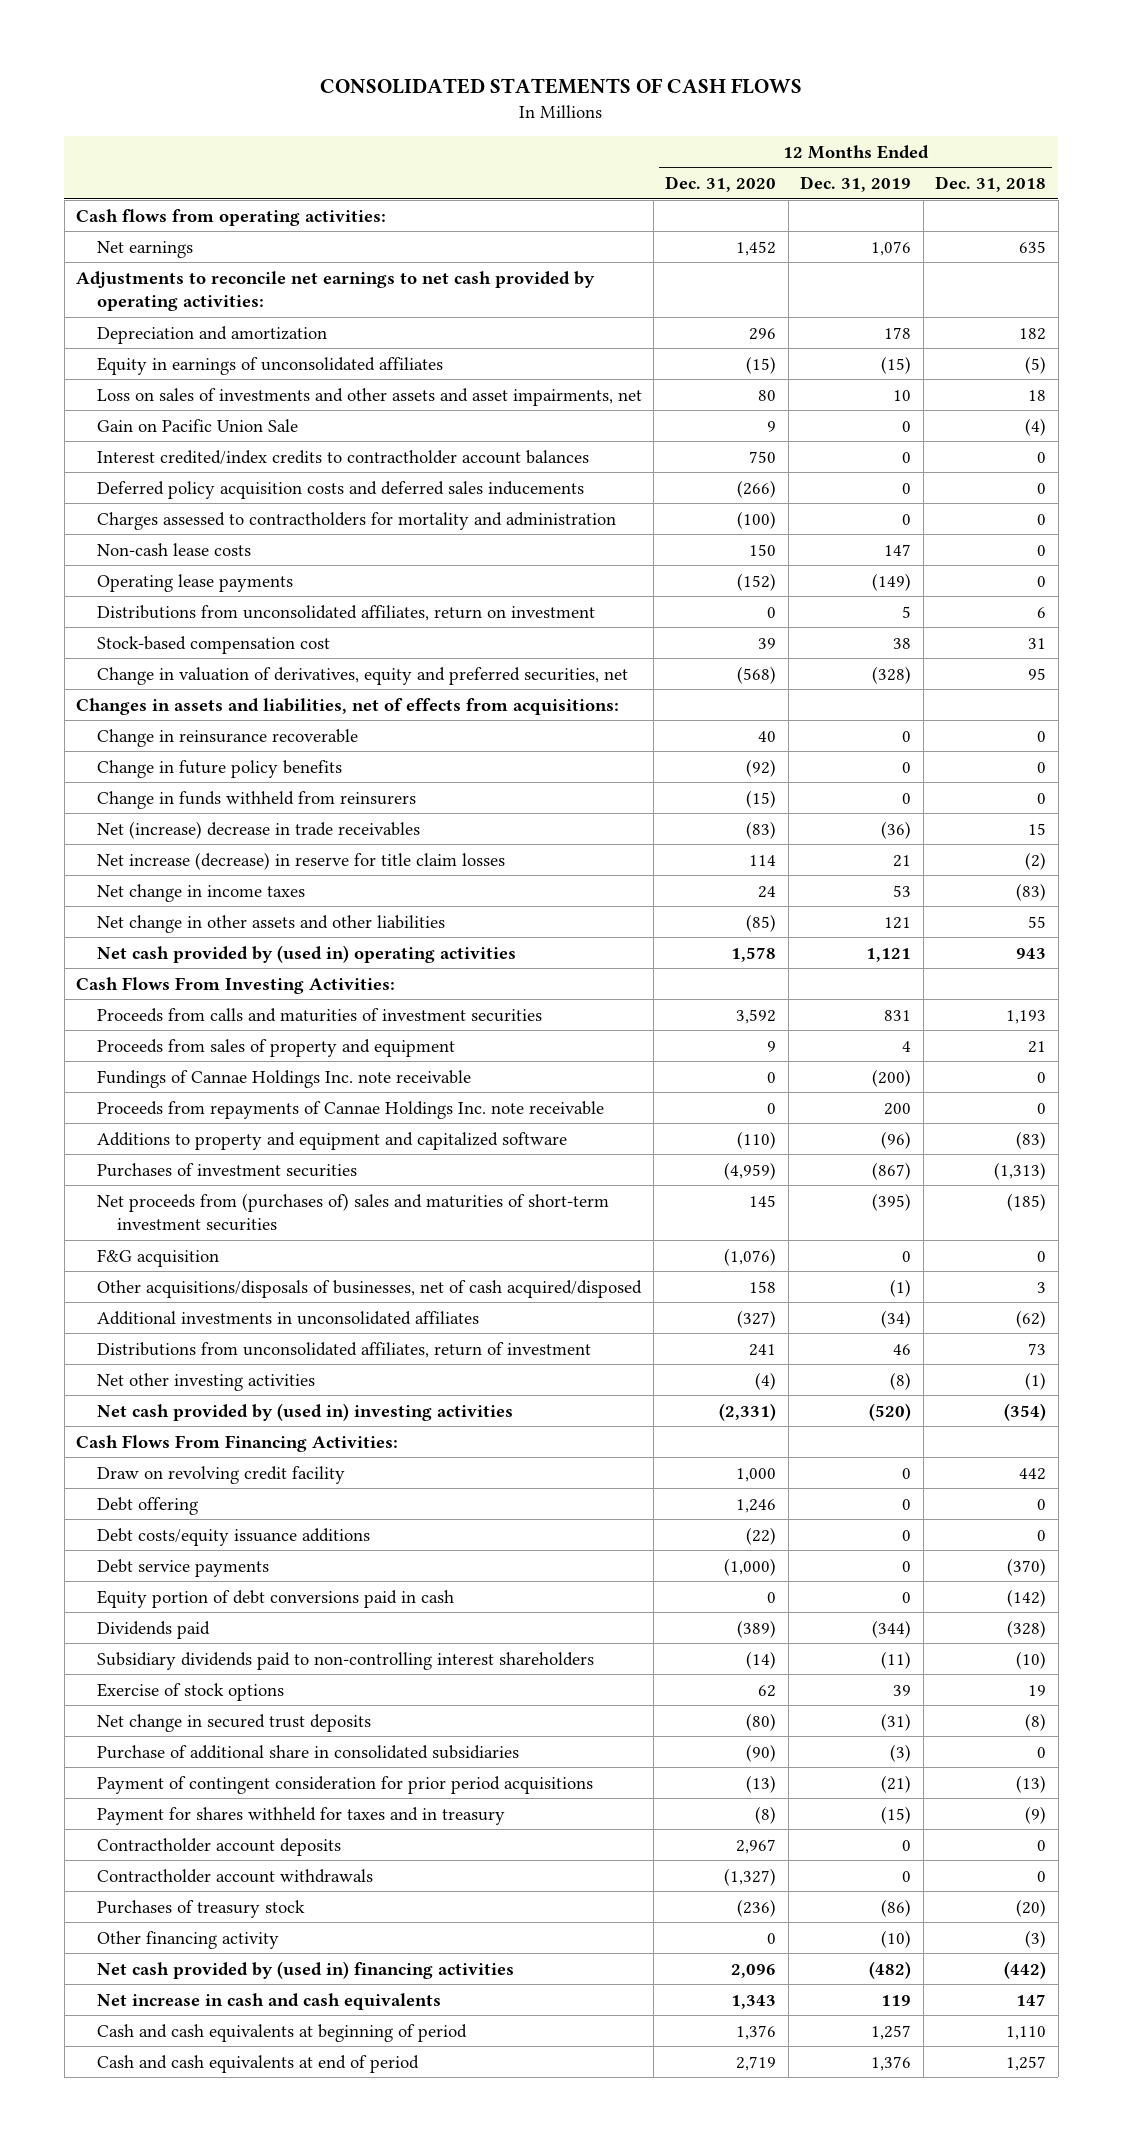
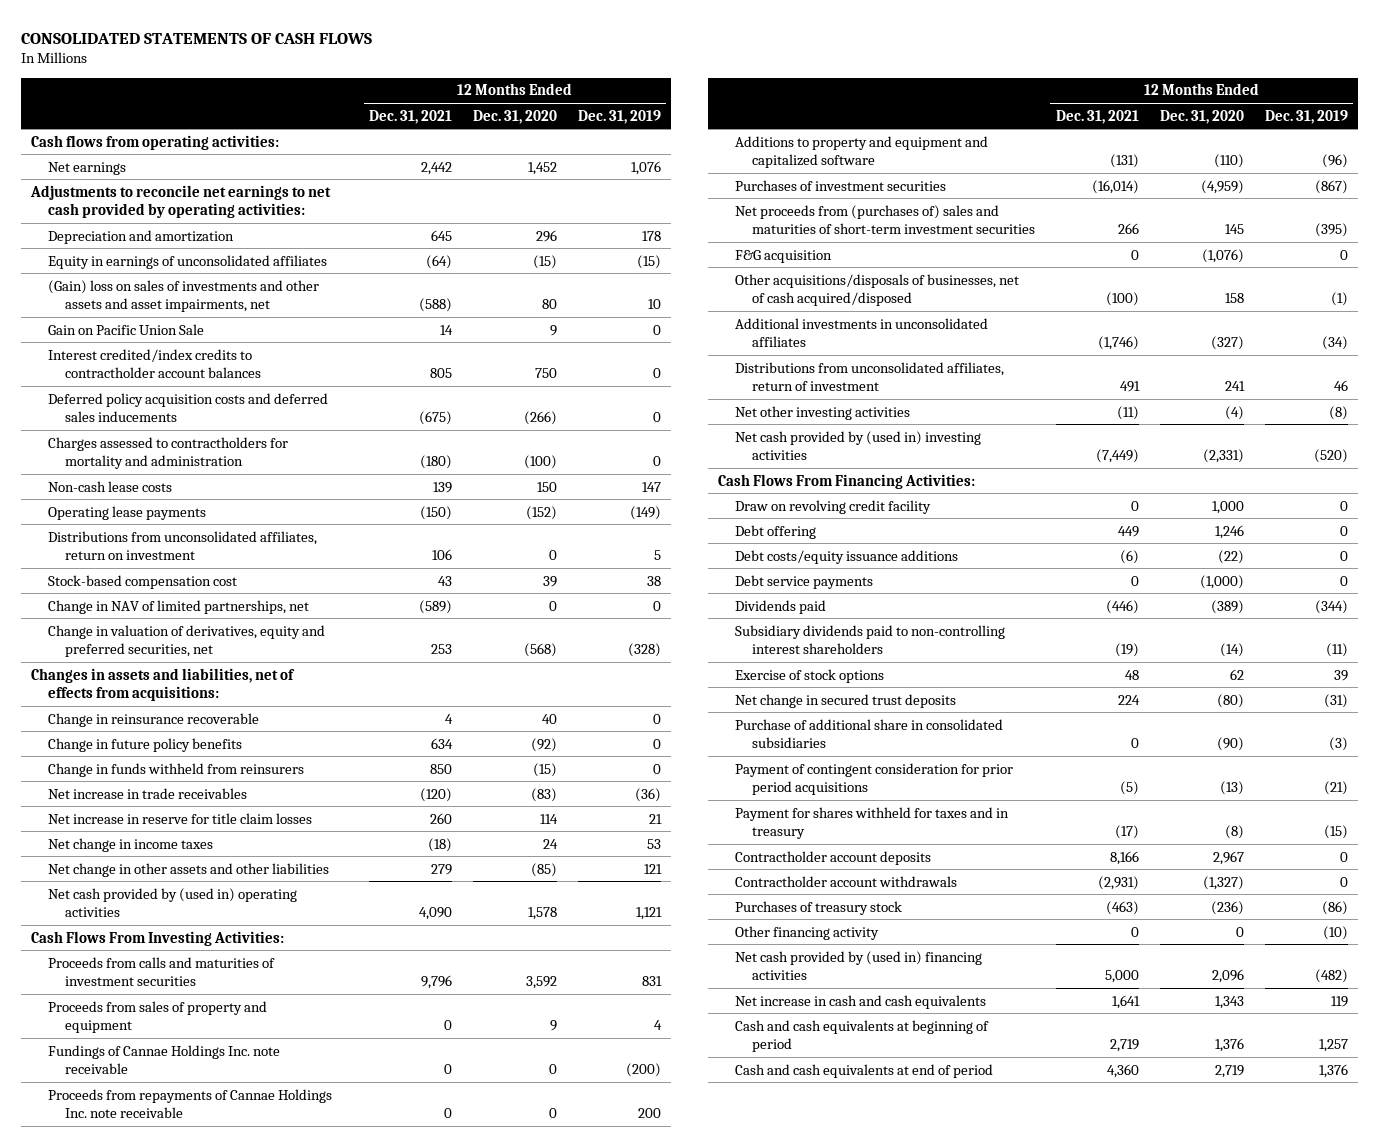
[935,175,1047,192] Dec. 31, 2018 -> none
none -> [368,109,452,124] Dec. 31, 2021
[96,387,642,406] Loss on sales of investments and other assets and asset impairments, net -> [48,279,320,312] (Gain) loss on sales of investments and other assets and asset impairments, net
none -> [48,599,310,614] Change in NAV of limited partnerships, net
[96,820,420,839] Net (increase) decrease in trade receivables -> [48,787,248,799] Net increase in trade receivables
[96,851,505,870] Net increase (decrease) in reserve for title claim losses -> [48,812,313,824] Net increase in reserve for title claim losses
[96,1589,454,1608] Equity portion of debt conversions paid in cash -> none

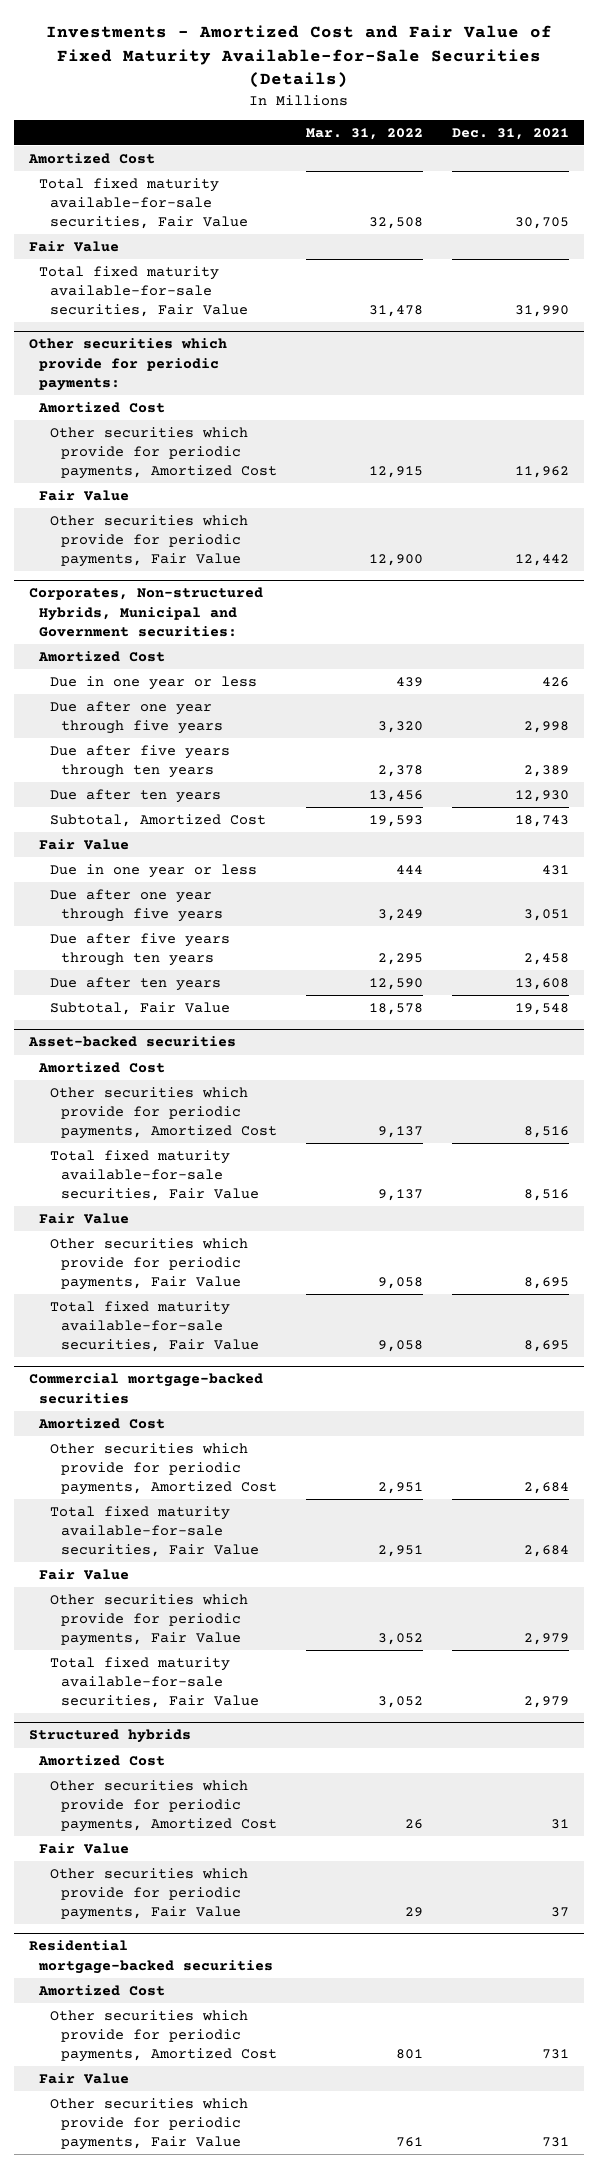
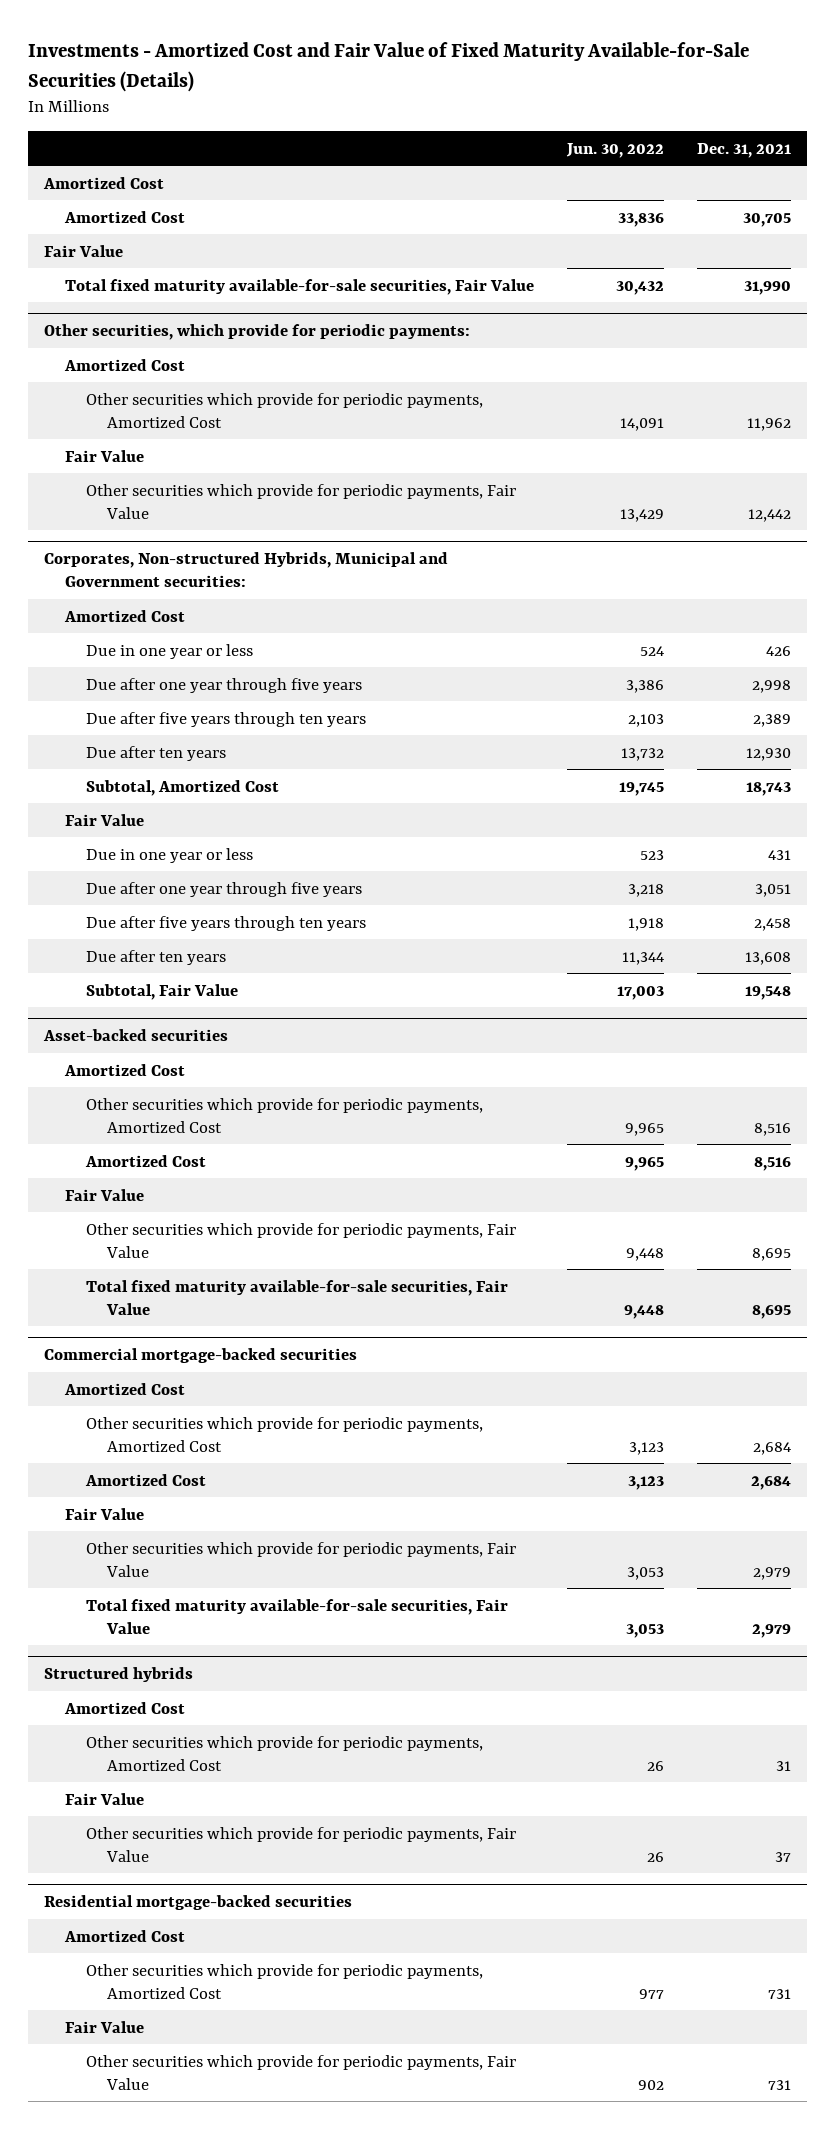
[306,127,424,140] Mar. 31, 2022 -> none
none -> [566,142,665,158] Jun. 30, 2022
[39,177,249,230] Total fixed maturity available-for-sale securities, Fair Value -> [64,210,186,223] Amortized Cost
[28,338,227,391] Other securities which provide for periodic payments: -> [44,324,471,341] Other securities, which provide for periodic payments:
[50,1149,259,1202] Total fixed maturity available-for-sale securities, Fair Value -> [85,1154,207,1167] Amortized Cost
[50,1505,259,1558] Total fixed maturity available-for-sale securities, Fair Value -> [85,1473,207,1486] Amortized Cost

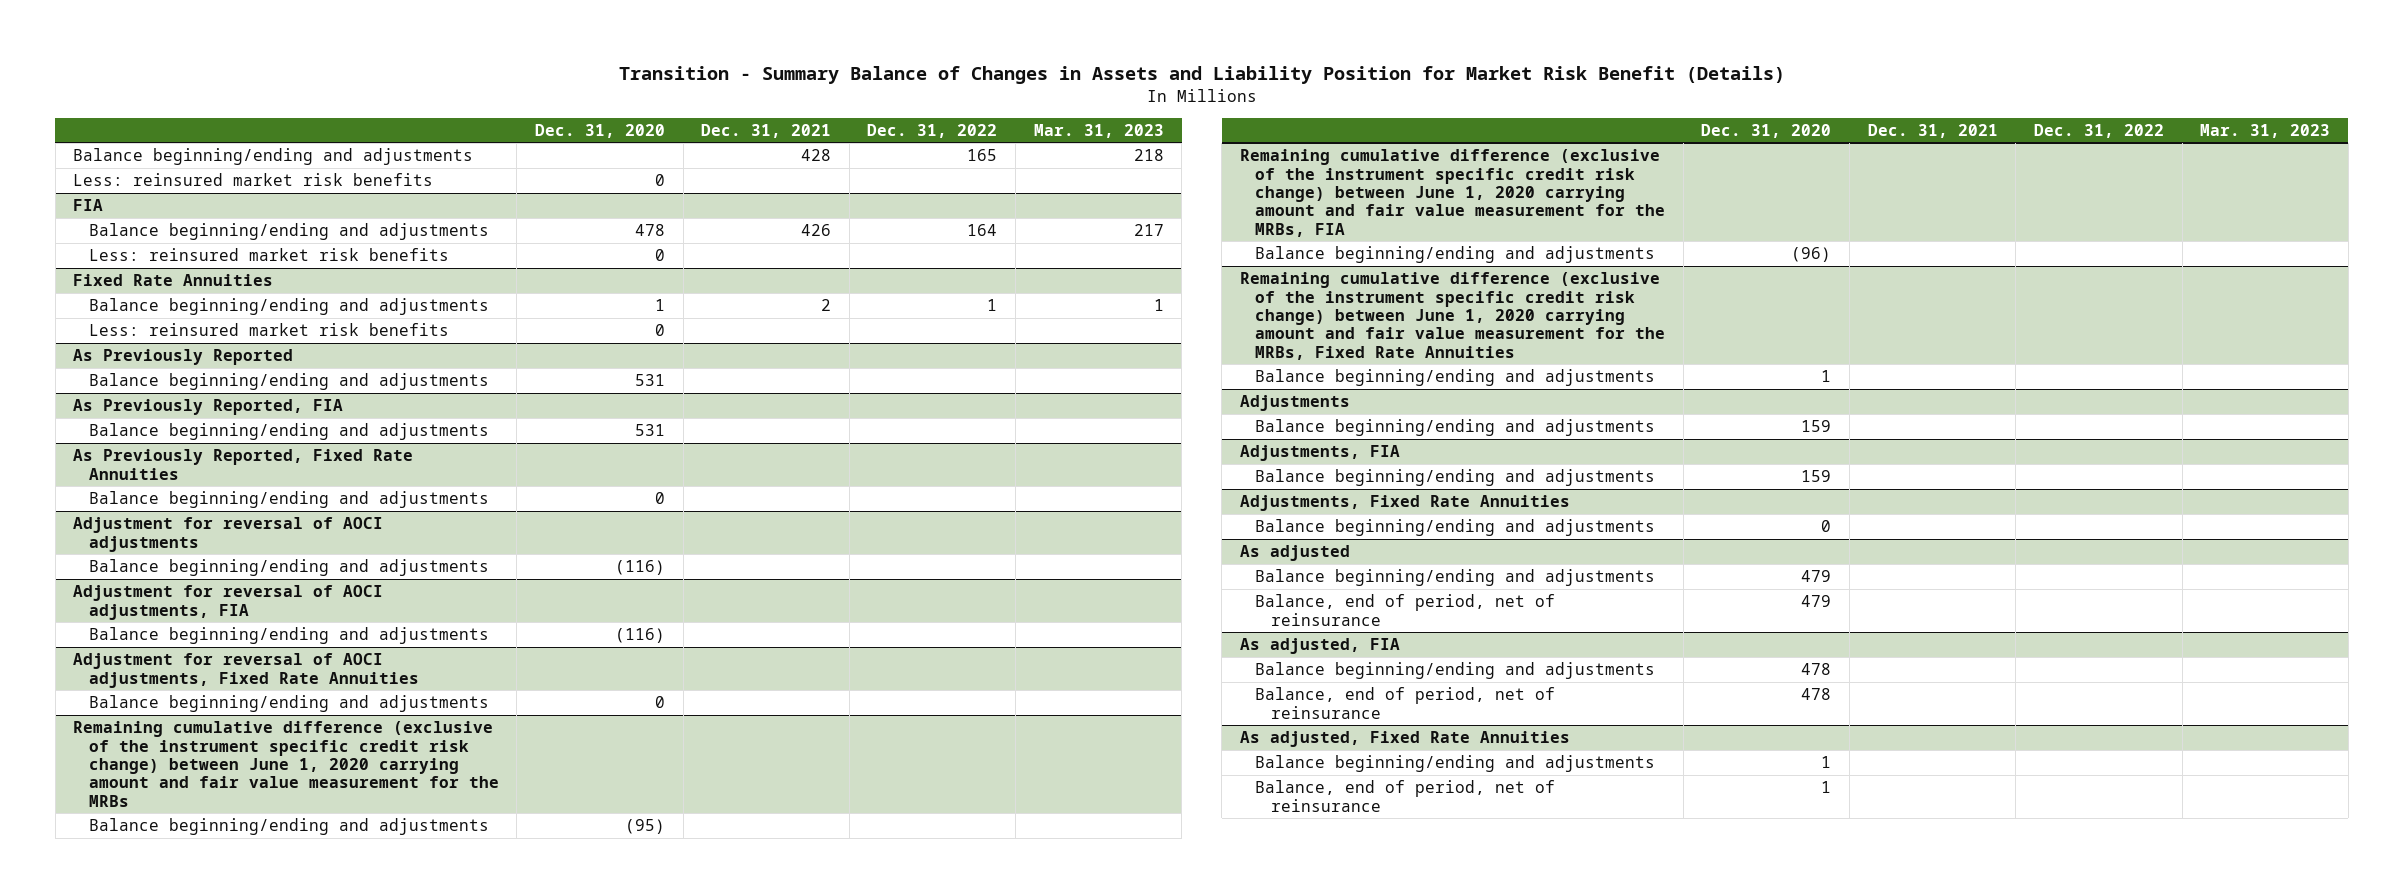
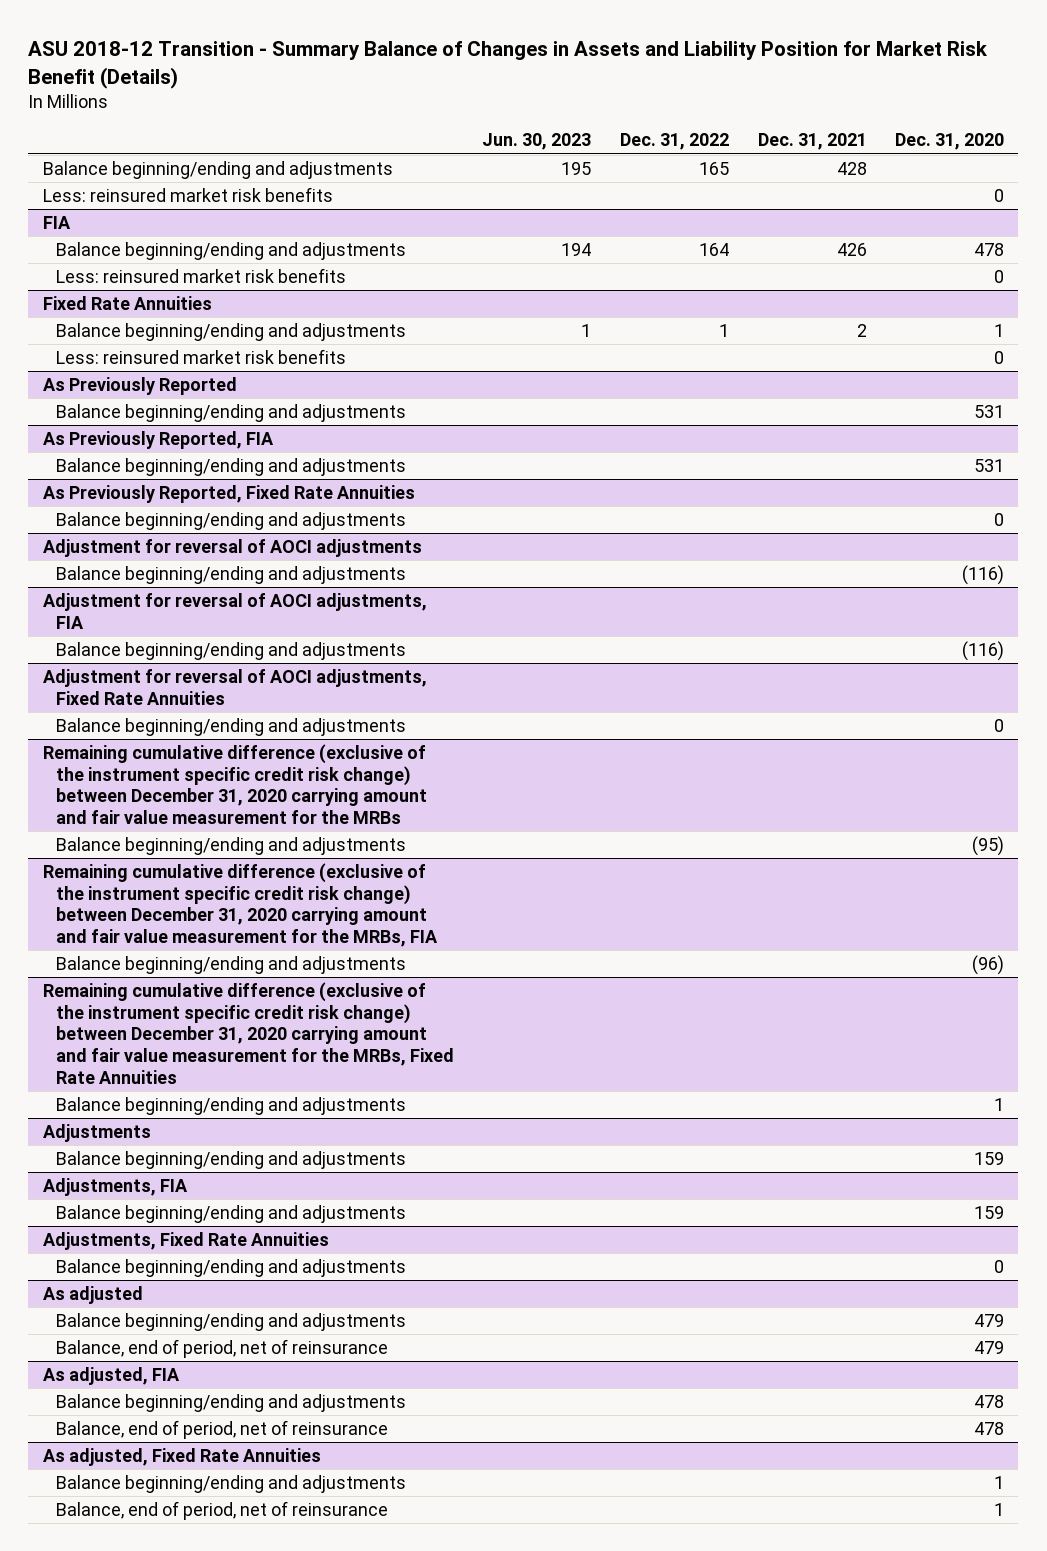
[618,65,1785,84] Transition - Summary Balance of Changes in Assets and Liability Position for Market Risk Benefit (Details) -> [28,41,989,90] ASU 2018-12 Transition - Summary Balance of Changes in Assets and Liability Position for Market Risk Benefit (Details)
[1033,123,1164,138] Mar. 31, 2023 -> none
none -> [482,133,592,151] Jun. 30, 2023
[73,721,499,807] Remaining cumulative difference (exclusive of the instrument specific credit risk change) between June 1, 2020 carrying amount and fair value measurement for the MRBs -> [42,743,427,825] Remaining cumulative difference (exclusive of the instrument specific credit risk change) between December 31, 2020 carrying amount and fair value measurement for the MRBs
[1239,149,1666,237] Remaining cumulative difference (exclusive of the instrument specific credit risk change) between June 1, 2020 carrying amount and fair value measurement for the MRBs, FIA -> [42,862,438,948] Remaining cumulative difference (exclusive of the instrument specific credit risk change) between December 31, 2020 carrying amount and fair value measurement for the MRBs, FIA
[1239,272,1666,360] Remaining cumulative difference (exclusive of the instrument specific credit risk change) between June 1, 2020 carrying amount and fair value measurement for the MRBs, Fixed Rate Annuities -> [42,981,454,1084] Remaining cumulative difference (exclusive of the instrument specific credit risk change) between December 31, 2020 carrying amount and fair value measurement for the MRBs, Fixed Rate Annuities

